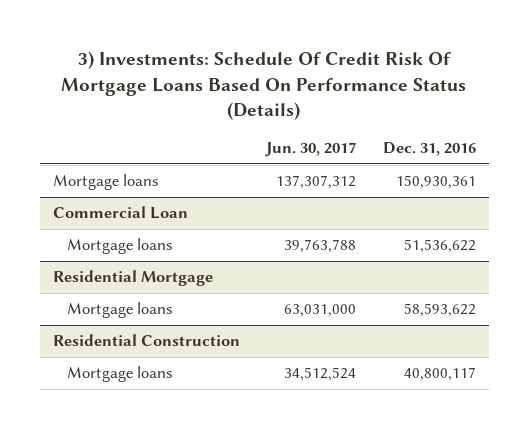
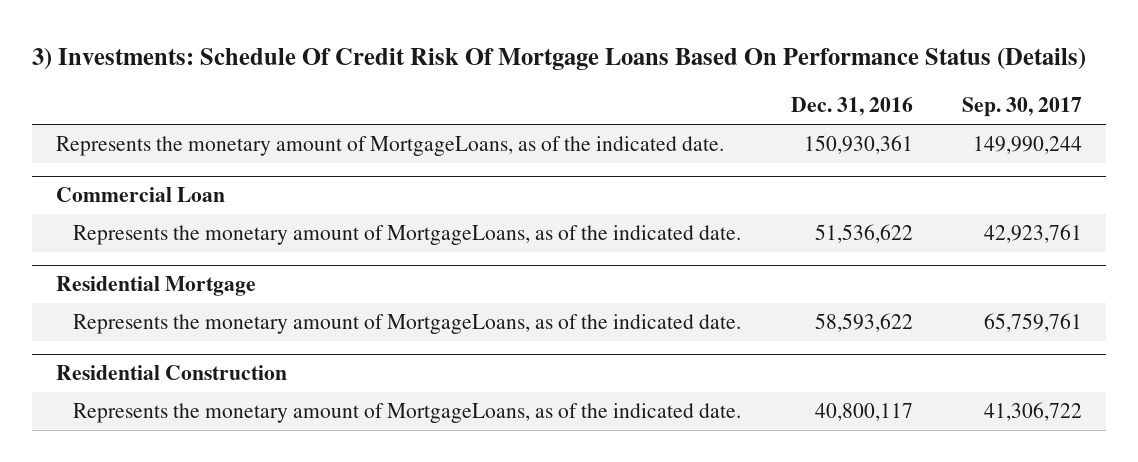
[265,142,357,158] Jun. 30, 2017 -> none
none -> [961,97,1082,118] Sep. 30, 2017
[53,174,160,191] Mortgage loans -> [56,135,725,156] Represents the monetary amount of MortgageLoans, as of the indicated date.
[66,238,173,255] Mortgage loans -> [73,224,742,245] Represents the monetary amount of MortgageLoans, as of the indicated date.
[66,302,173,319] Mortgage loans -> [73,313,742,334] Represents the monetary amount of MortgageLoans, as of the indicated date.
[66,366,173,383] Mortgage loans -> [73,402,742,423] Represents the monetary amount of MortgageLoans, as of the indicated date.

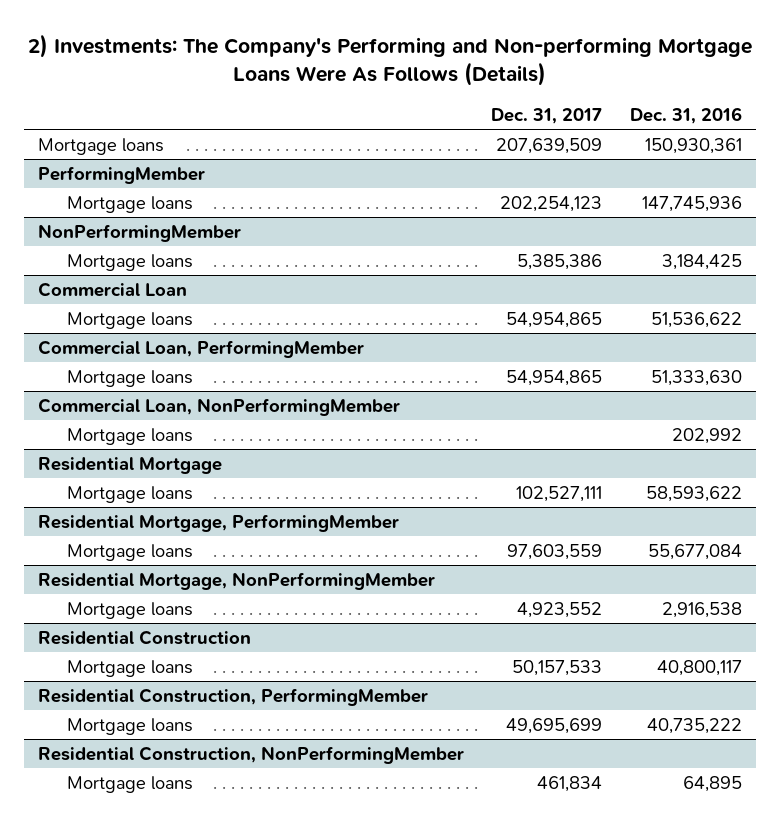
[31,47,1086,70] 3) Investments: Schedule Of Credit Risk Of Mortgage Loans Based On Performance Status (Details) -> [27,33,752,87] 2) Investments: The Company's Performing and Non-performing Mortgage Loans Were As Follows (Details)
[961,97,1082,118] Sep. 30, 2017 -> none
none -> [491,107,603,124] Dec. 31, 2017
[56,135,725,156] Represents the monetary amount of MortgageLoans, as of the indicated date. -> [37,137,164,155] Mortgage loans
none -> [37,165,205,184] PerformingMember
none -> [66,195,193,213] Mortgage loans
none -> [37,223,241,242] NonPerformingMember
none -> [66,253,193,271] Mortgage loans
[73,224,742,245] Represents the monetary amount of MortgageLoans, as of the indicated date. -> [66,311,193,329] Mortgage loans
none -> [37,339,364,358] Commercial Loan, PerformingMember
none -> [66,369,193,387] Mortgage loans
none -> [37,397,400,416] Commercial Loan, NonPerformingMember
none -> [66,427,193,445] Mortgage loans
[73,313,742,334] Represents the monetary amount of MortgageLoans, as of the indicated date. -> [66,485,193,503] Mortgage loans
none -> [37,513,399,532] Residential Mortgage, PerformingMember
none -> [66,543,193,561] Mortgage loans
none -> [37,571,435,590] Residential Mortgage, NonPerformingMember
none -> [66,601,193,619] Mortgage loans
[73,402,742,423] Represents the monetary amount of MortgageLoans, as of the indicated date. -> [66,659,193,677] Mortgage loans
none -> [37,687,428,706] Residential Construction, PerformingMember
none -> [66,717,193,735] Mortgage loans
none -> [37,745,464,764] Residential Construction, NonPerformingMember
none -> [66,775,193,793] Mortgage loans

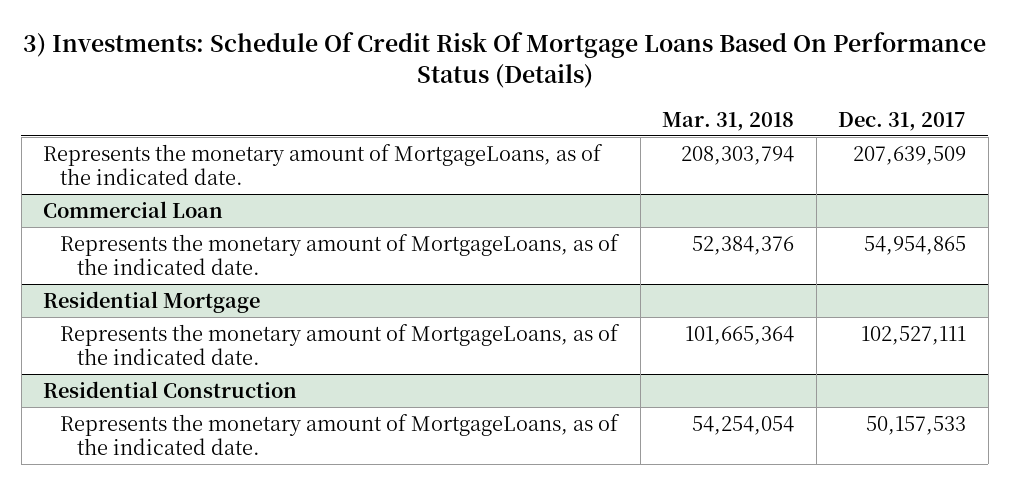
[27,33,752,87] 2) Investments: The Company's Performing and Non-performing Mortgage Loans Were As Follows (Details) -> [22,32,986,89] 3) Investments: Schedule Of Credit Risk Of Mortgage Loans Based On Performance Status (Details)
[629,106,742,124] Dec. 31, 2016 -> none
none -> [662,111,795,131] Mar. 31, 2018
[37,165,205,184] PerformingMember -> none
[66,195,193,213] Mortgage loans -> none
[37,223,241,242] NonPerformingMember -> none
[66,253,193,271] Mortgage loans -> none
[37,137,164,155] Mortgage loans -> [43,143,604,185] Represents the monetary amount of MortgageLoans, as of the indicated date.
[37,339,364,358] Commercial Loan, PerformingMember -> none
[66,369,193,387] Mortgage loans -> none
[37,397,400,416] Commercial Loan, NonPerformingMember -> none
[66,427,193,445] Mortgage loans -> none
[66,311,193,329] Mortgage loans -> [60,233,621,275] Represents the monetary amount of MortgageLoans, as of the indicated date.
[37,513,399,532] Residential Mortgage, PerformingMember -> none
[66,543,193,561] Mortgage loans -> none
[37,571,435,590] Residential Mortgage, NonPerformingMember -> none
[66,601,193,619] Mortgage loans -> none
[66,485,193,503] Mortgage loans -> [60,323,621,365] Represents the monetary amount of MortgageLoans, as of the indicated date.
[37,687,428,706] Residential Construction, PerformingMember -> none
[66,717,193,735] Mortgage loans -> none
[37,745,464,764] Residential Construction, NonPerformingMember -> none
[66,775,193,793] Mortgage loans -> none
[66,659,193,677] Mortgage loans -> [60,413,621,455] Represents the monetary amount of MortgageLoans, as of the indicated date.

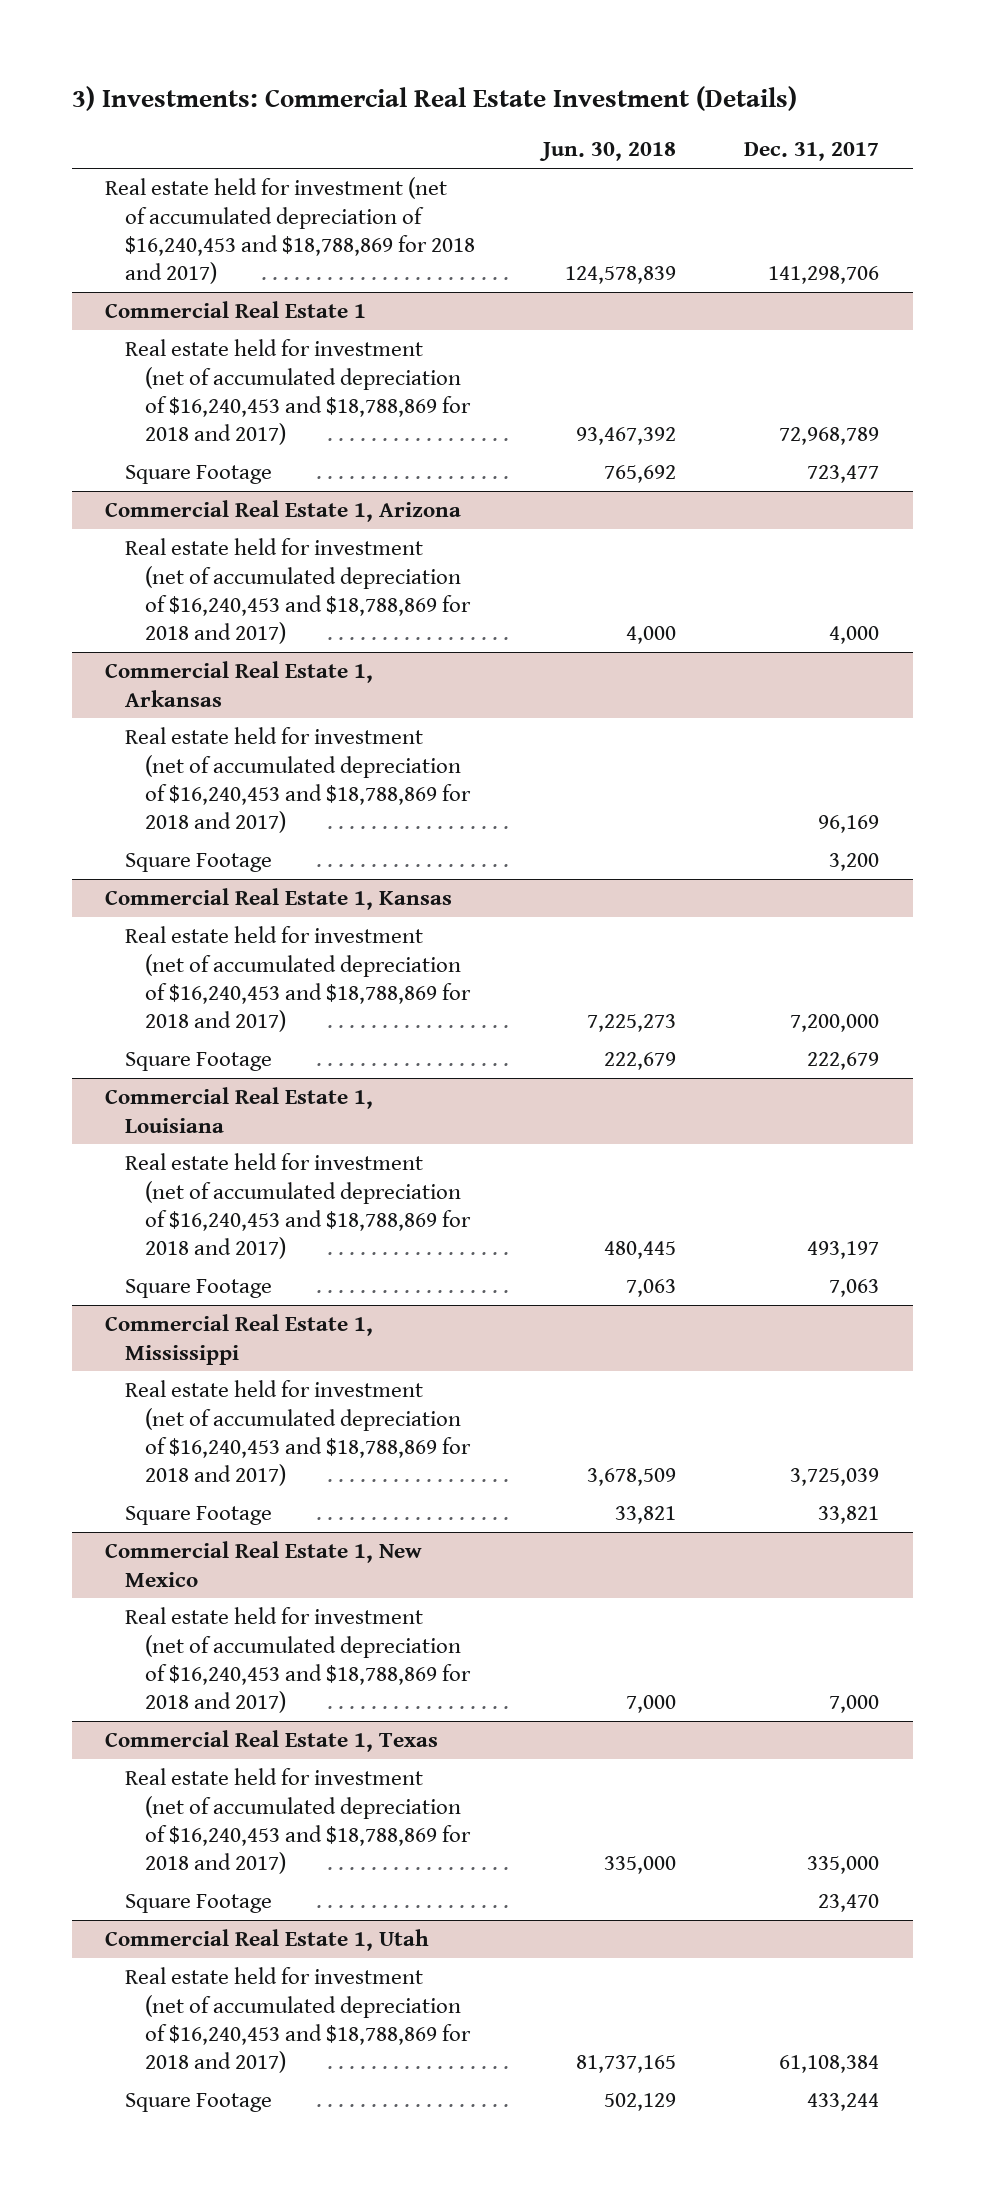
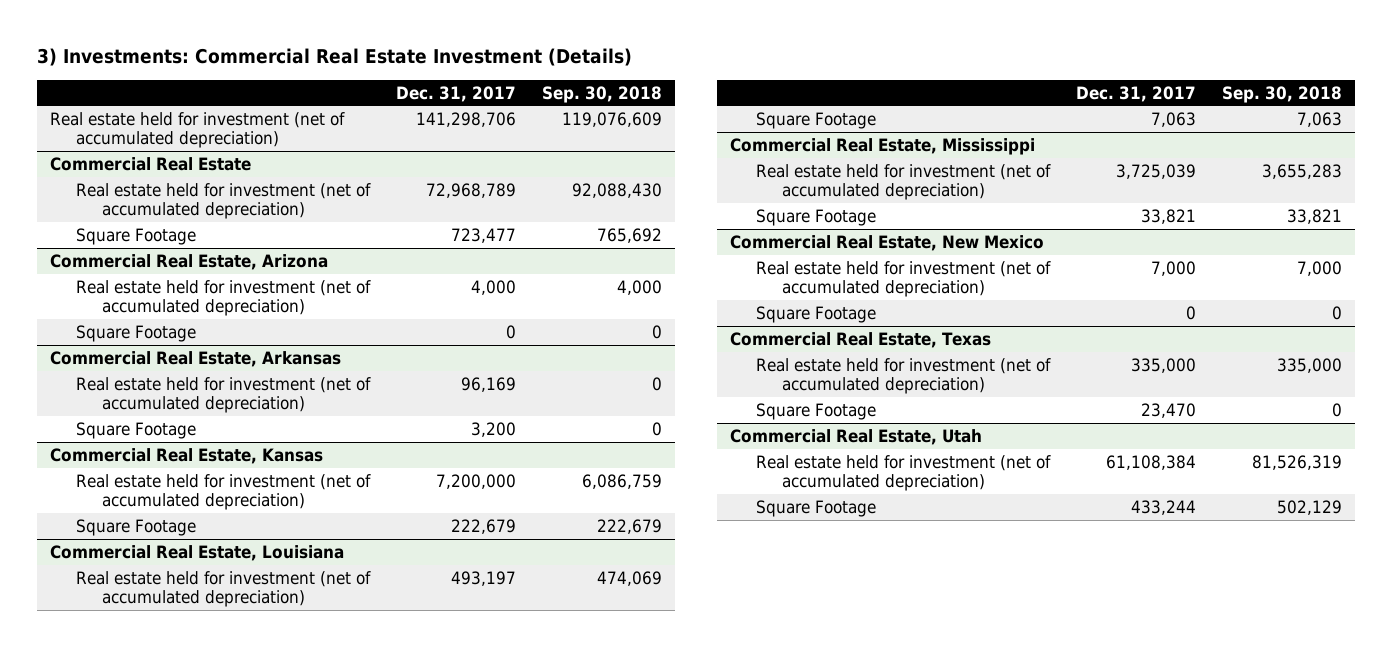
[539,142,677,162] Jun. 30, 2018 -> none
none -> [542,85,663,103] Sep. 30, 2018
[105,177,476,285] Real estate held for investment (net of accumulated depreciation of $16,240,453 and $18,788,869 for 2018 and 2017) -> [50,111,346,149] Real estate held for investment (net of accumulated depreciation)
[105,301,367,319] Commercial Real Estate 1 -> [50,156,252,171] Commercial Real Estate
[125,339,472,446] Real estate held for investment (net of accumulated depreciation of $16,240,453 and $18,788,869 for 2018 and 2017) -> [76,182,372,220] Real estate held for investment (net of accumulated depreciation)
[105,500,462,523] Commercial Real Estate 1, Arizona -> [50,253,329,270] Commercial Real Estate, Arizona
[125,538,472,645] Real estate held for investment (net of accumulated depreciation of $16,240,453 and $18,788,869 for 2018 and 2017) -> [76,279,372,317] Real estate held for investment (net of accumulated depreciation)
none -> [76,324,197,342] Square Footage
[105,661,374,707] Commercial Real Estate 1, Arkansas -> [50,350,342,367] Commercial Real Estate, Arkansas
[125,727,472,834] Real estate held for investment (net of accumulated depreciation of $16,240,453 and $18,788,869 for 2018 and 2017) -> [76,376,372,414] Real estate held for investment (net of accumulated depreciation)
[105,888,453,911] Commercial Real Estate 1, Kansas -> [50,447,324,464] Commercial Real Estate, Kansas
[125,926,472,1033] Real estate held for investment (net of accumulated depreciation of $16,240,453 and $18,788,869 for 2018 and 2017) -> [76,473,372,511] Real estate held for investment (net of accumulated depreciation)
[105,1087,374,1133] Commercial Real Estate 1, Louisiana -> [50,544,345,561] Commercial Real Estate, Louisiana
[125,1153,472,1260] Real estate held for investment (net of accumulated depreciation of $16,240,453 and $18,788,869 for 2018 and 2017) -> [76,570,372,608] Real estate held for investment (net of accumulated depreciation)
[105,1314,374,1365] Commercial Real Estate 1, Mississippi -> [730,137,1036,155] Commercial Real Estate, Mississippi
[125,1380,472,1487] Real estate held for investment (net of accumulated depreciation of $16,240,453 and $18,788,869 for 2018 and 2017) -> [756,163,1052,201] Real estate held for investment (net of accumulated depreciation)
[105,1541,423,1587] Commercial Real Estate 1, New Mexico -> [730,234,1045,251] Commercial Real Estate, New Mexico
[125,1607,472,1714] Real estate held for investment (net of accumulated depreciation of $16,240,453 and $18,788,869 for 2018 and 2017) -> [756,260,1052,298] Real estate held for investment (net of accumulated depreciation)
none -> [756,305,877,323] Square Footage
[105,1730,439,1753] Commercial Real Estate 1, Texas -> [730,331,992,348] Commercial Real Estate, Texas
[125,1768,472,1875] Real estate held for investment (net of accumulated depreciation of $16,240,453 and $18,788,869 for 2018 and 2017) -> [756,357,1052,395] Real estate held for investment (net of accumulated depreciation)
[105,1929,430,1952] Commercial Real Estate 1, Utah -> [730,428,983,445] Commercial Real Estate, Utah
[125,1967,472,2074] Real estate held for investment (net of accumulated depreciation of $16,240,453 and $18,788,869 for 2018 and 2017) -> [756,454,1052,492] Real estate held for investment (net of accumulated depreciation)

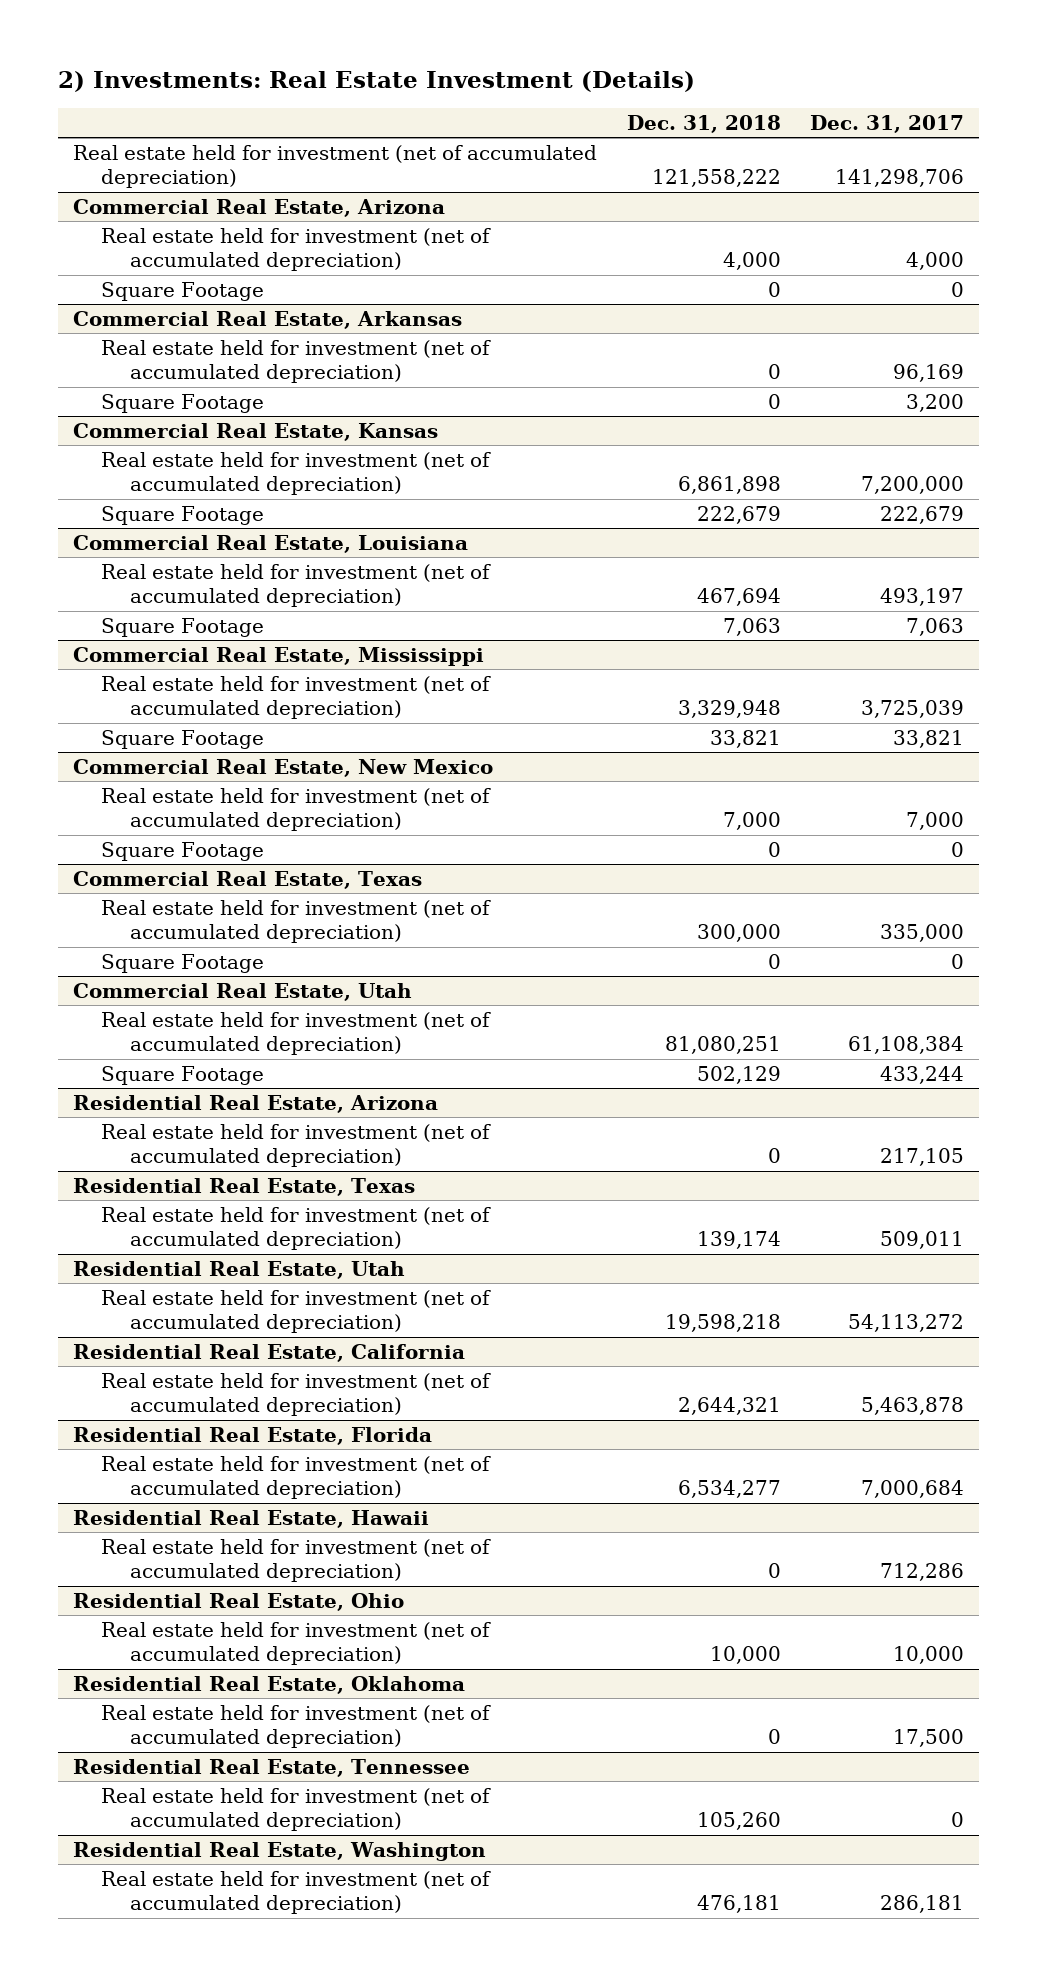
[37,47,633,66] 3) Investments: Commercial Real Estate Investment (Details) -> [58,71,696,93] 2) Investments: Real Estate Investment (Details)
[542,85,663,103] Sep. 30, 2018 -> none
none -> [626,114,781,133] Dec. 31, 2018
[50,156,252,171] Commercial Real Estate -> none
[76,182,372,220] Real estate held for investment (net of accumulated depreciation) -> none
[76,227,197,245] Square Footage -> none
[1141,402,1197,418] 23,470 -> [951,953,965,969] 0
none -> [72,1094,438,1113] Residential Real Estate, Arizona
none -> [101,1123,492,1168] Real estate held for investment (net of accumulated depreciation)
none -> [72,1177,415,1196] Residential Real Estate, Texas
none -> [101,1206,492,1251] Real estate held for investment (net of accumulated depreciation)
none -> [72,1260,405,1279] Residential Real Estate, Utah
none -> [101,1289,492,1334] Real estate held for investment (net of accumulated depreciation)
none -> [72,1343,465,1362] Residential Real Estate, California
none -> [101,1372,492,1417] Real estate held for investment (net of accumulated depreciation)
none -> [72,1426,432,1445] Residential Real Estate, Florida
none -> [101,1455,492,1500] Real estate held for investment (net of accumulated depreciation)
none -> [72,1509,429,1528] Residential Real Estate, Hawaii
none -> [101,1538,492,1583] Real estate held for investment (net of accumulated depreciation)
none -> [72,1592,404,1611] Residential Real Estate, Ohio
none -> [101,1621,492,1666] Real estate held for investment (net of accumulated depreciation)
none -> [72,1675,465,1694] Residential Real Estate, Oklahoma
none -> [101,1704,492,1749] Real estate held for investment (net of accumulated depreciation)
none -> [72,1758,470,1777] Residential Real Estate, Tennessee
none -> [101,1787,492,1832] Real estate held for investment (net of accumulated depreciation)
none -> [72,1841,486,1861] Residential Real Estate, Washington
none -> [101,1870,492,1915] Real estate held for investment (net of accumulated depreciation)

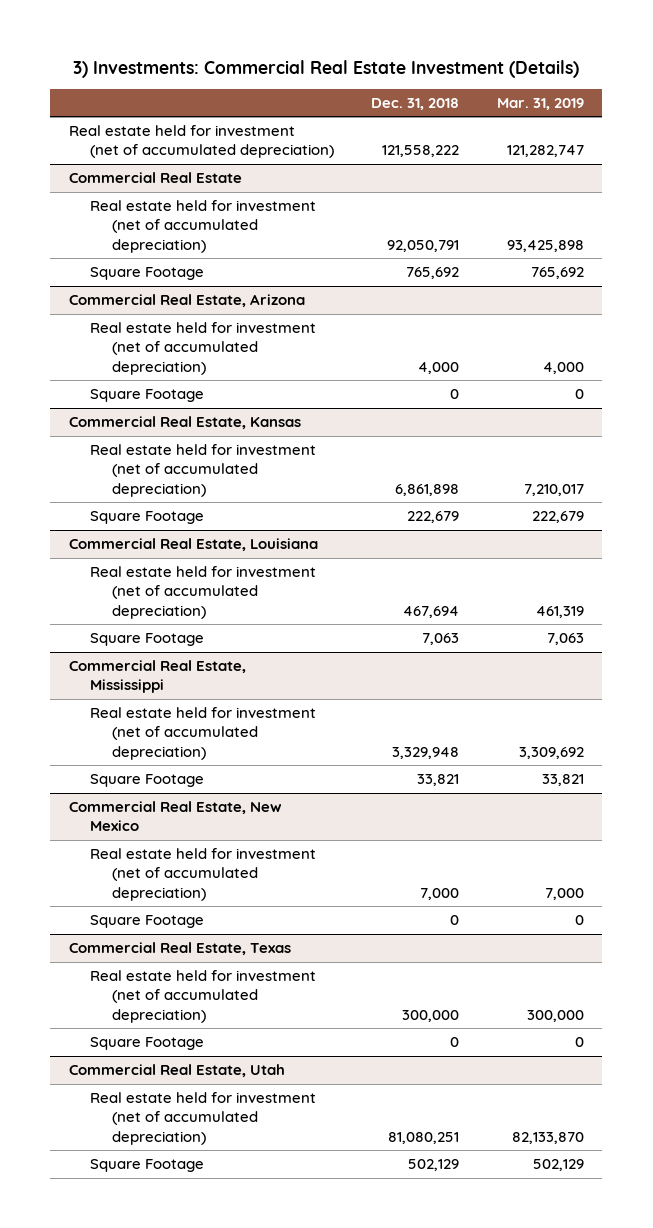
[58,71,696,93] 2) Investments: Real Estate Investment (Details) -> [73,59,580,78] 3) Investments: Commercial Real Estate Investment (Details)
[810,114,965,133] Dec. 31, 2017 -> none
none -> [496,98,584,111] Mar. 31, 2019
none -> [68,172,242,184] Commercial Real Estate
none -> [90,200,317,253] Real estate held for investment (net of accumulated depreciation)
none -> [90,267,205,281] Square Footage
[72,310,462,329] Commercial Real Estate, Arkansas -> none
[101,339,492,384] Real estate held for investment (net of accumulated depreciation) -> none
[101,393,265,413] Square Footage -> none
[72,1094,438,1113] Residential Real Estate, Arizona -> none
[101,1123,492,1168] Real estate held for investment (net of accumulated depreciation) -> none
[72,1177,415,1196] Residential Real Estate, Texas -> none
[101,1206,492,1251] Real estate held for investment (net of accumulated depreciation) -> none
[72,1260,405,1279] Residential Real Estate, Utah -> none
[101,1289,492,1334] Real estate held for investment (net of accumulated depreciation) -> none
[72,1343,465,1362] Residential Real Estate, California -> none
[101,1372,492,1417] Real estate held for investment (net of accumulated depreciation) -> none
[72,1426,432,1445] Residential Real Estate, Florida -> none
[101,1455,492,1500] Real estate held for investment (net of accumulated depreciation) -> none
[72,1509,429,1528] Residential Real Estate, Hawaii -> none
[101,1538,492,1583] Real estate held for investment (net of accumulated depreciation) -> none
[72,1592,404,1611] Residential Real Estate, Ohio -> none
[101,1621,492,1666] Real estate held for investment (net of accumulated depreciation) -> none
[72,1675,465,1694] Residential Real Estate, Oklahoma -> none
[101,1704,492,1749] Real estate held for investment (net of accumulated depreciation) -> none
[72,1758,470,1777] Residential Real Estate, Tennessee -> none
[101,1787,492,1832] Real estate held for investment (net of accumulated depreciation) -> none
[72,1841,486,1861] Residential Real Estate, Washington -> none
[101,1870,492,1915] Real estate held for investment (net of accumulated depreciation) -> none

